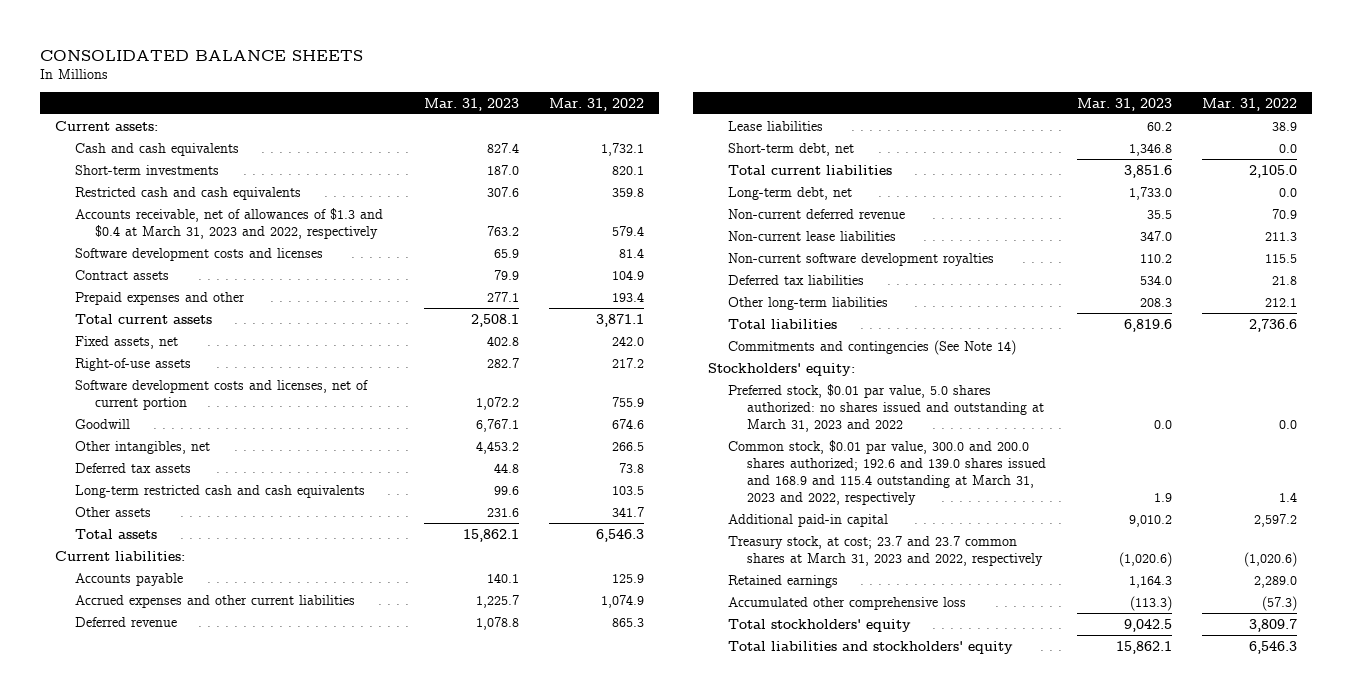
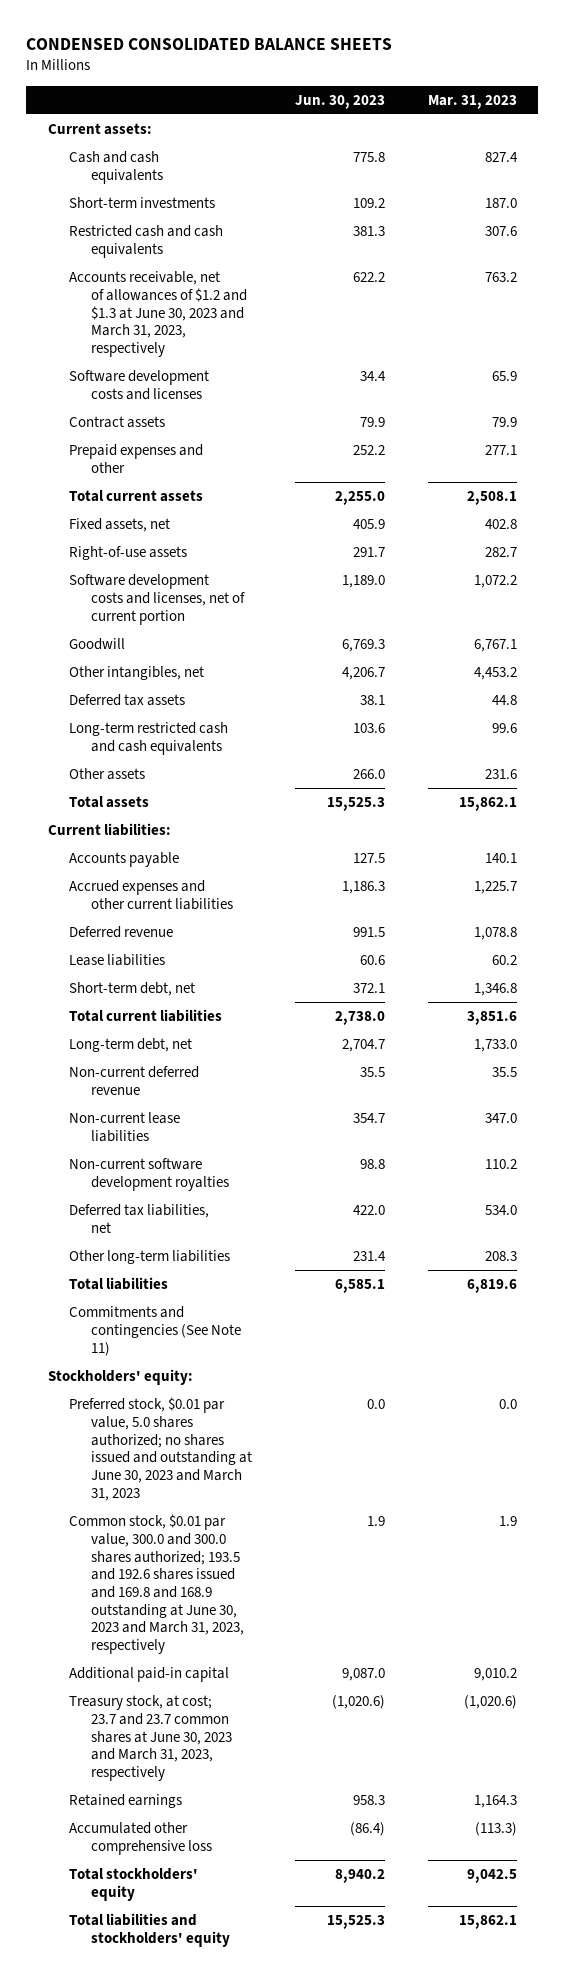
[39,49,363,61] CONSOLIDATED BALANCE SHEETS -> [26,37,393,50] CONDENSED CONSOLIDATED BALANCE SHEETS
[548,97,644,111] Mar. 31, 2022 -> none
none -> [295,94,386,109] Jun. 30, 2023
[74,207,383,239] Accounts receivable, net of allowances of $1.3 and $0.4 at March 31, 2023 and 2022, respectively -> [69,271,248,357] Accounts receivable, net of allowances of $1.2 and $1.3 at June 30, 2023 and March 31, 2023, respectively
[727,274,864,285] Deferred tax liabilities -> [69,1204,210,1233] Deferred tax liabilities, net
[727,339,1016,355] Commitments and contingencies (See Note 14) -> [69,1306,242,1356] Commitments and contingencies (See Note 11)
[727,383,1045,432] Preferred stock, $0.01 par value, 5.0 shares authorized: no shares issued and outstanding at March 31, 2023 and 2022 -> [69,1397,253,1501] Preferred stock, $0.01 par value, 5.0 shares authorized; no shares issued and outstanding at June 30, 2023 and March 31, 2023
[727,439,1047,505] Common stock, $0.01 par value, 300.0 and 200.0 shares authorized; 192.6 and 139.0 shares issued and 168.9 and 115.4 outstanding at March 31, 2023 and 2022, respectively -> [69,1514,245,1655] Common stock, $0.01 par value, 300.0 and 300.0 shares authorized; 193.5 and 192.6 shares issued and 169.8 and 168.9 outstanding at June 30, 2023 and March 31, 2023, respectively
[727,535,1044,566] Treasury stock, at cost; 23.7 and 23.7 common shares at March 31, 2023 and 2022, respectively -> [69,1695,233,1781] Treasury stock, at cost; 23.7 and 23.7 common shares at June 30, 2023 and March 31, 2023, respectively

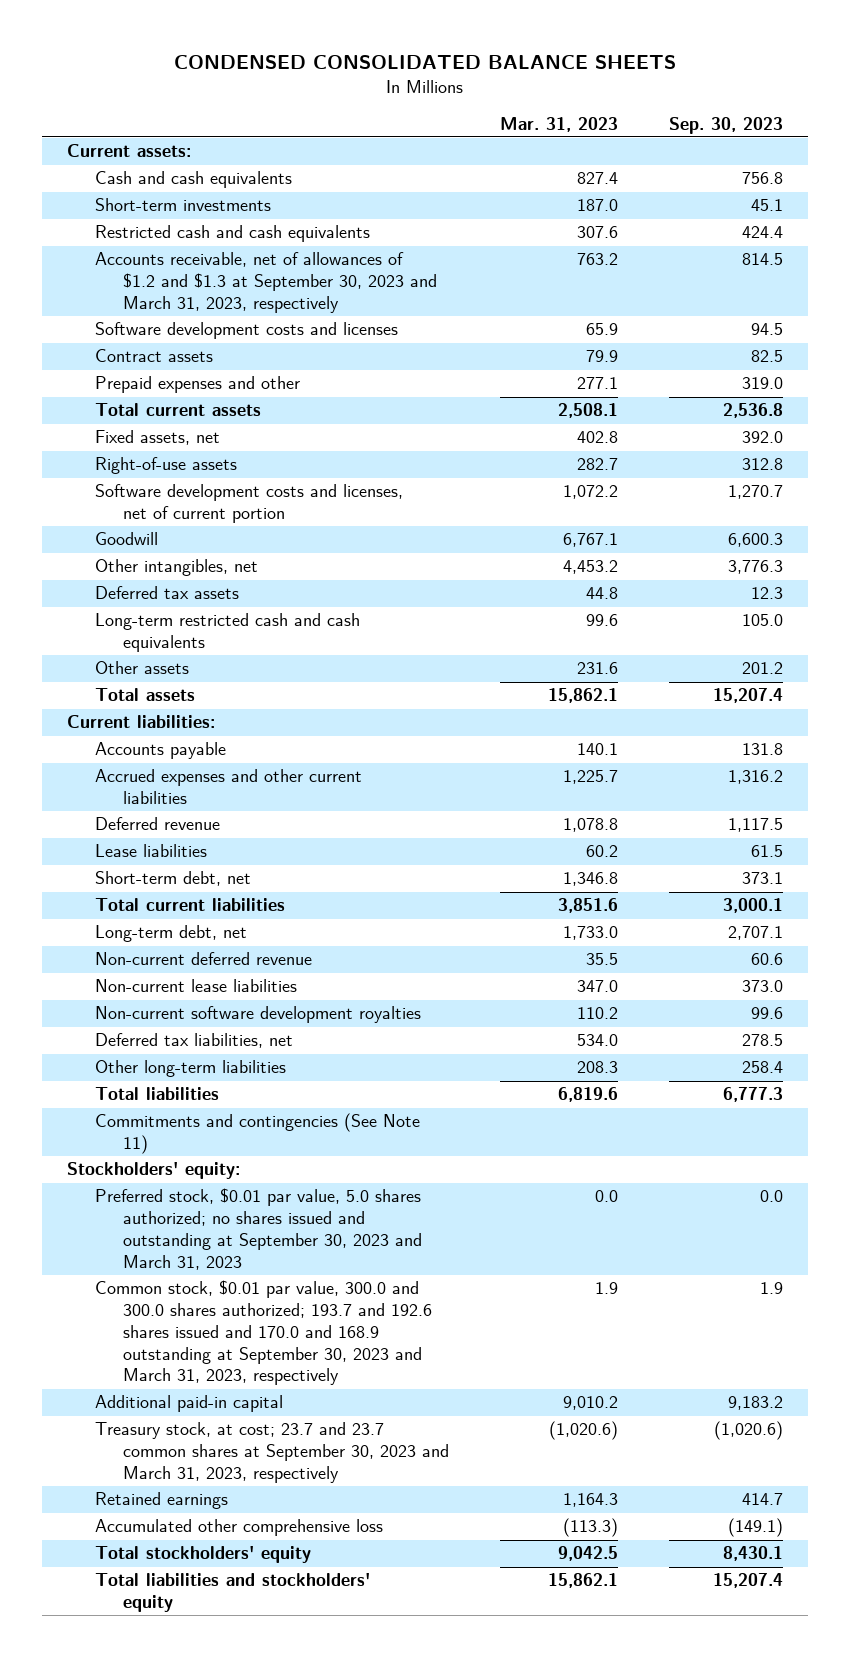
[295,94,386,109] Jun. 30, 2023 -> none
none -> [668,116,783,134] Sep. 30, 2023
[69,271,248,357] Accounts receivable, net of allowances of $1.2 and $1.3 at June 30, 2023 and March 31, 2023, respectively -> [95,252,437,313] Accounts receivable, net of allowances of $1.2 and $1.3 at September 30, 2023 and March 31, 2023, respectively
[69,1397,253,1501] Preferred stock, $0.01 par value, 5.0 shares authorized; no shares issued and outstanding at June 30, 2023 and March 31, 2023 -> [95,1188,422,1270] Preferred stock, $0.01 par value, 5.0 shares authorized; no shares issued and outstanding at September 30, 2023 and March 31, 2023
[69,1514,245,1655] Common stock, $0.01 par value, 300.0 and 300.0 shares authorized; 193.5 and 192.6 shares issued and 169.8 and 168.9 outstanding at June 30, 2023 and March 31, 2023, respectively -> [95,1280,432,1386] Common stock, $0.01 par value, 300.0 and 300.0 shares authorized; 193.7 and 192.6 shares issued and 170.0 and 168.9 outstanding at September 30, 2023 and March 31, 2023, respectively
[69,1695,233,1781] Treasury stock, at cost; 23.7 and 23.7 common shares at June 30, 2023 and March 31, 2023, respectively -> [95,1422,449,1483] Treasury stock, at cost; 23.7 and 23.7 common shares at September 30, 2023 and March 31, 2023, respectively

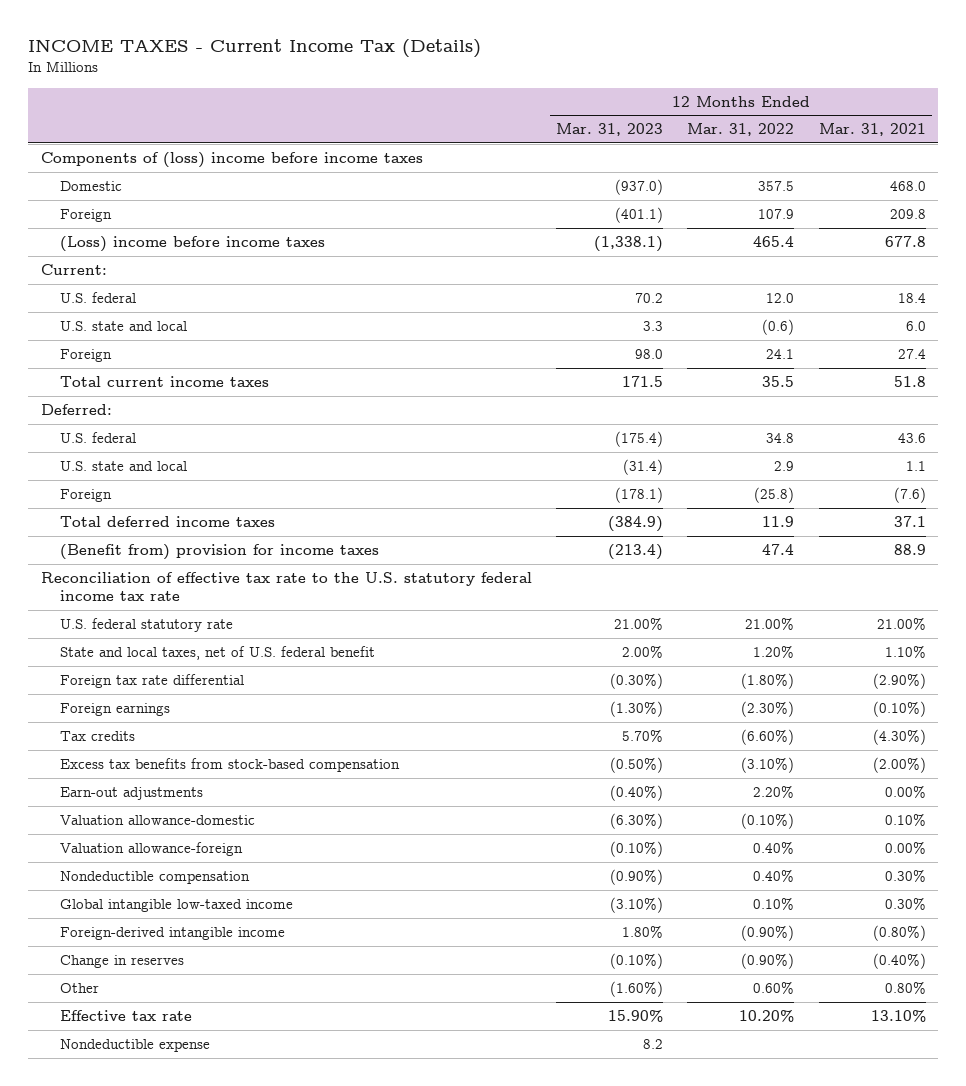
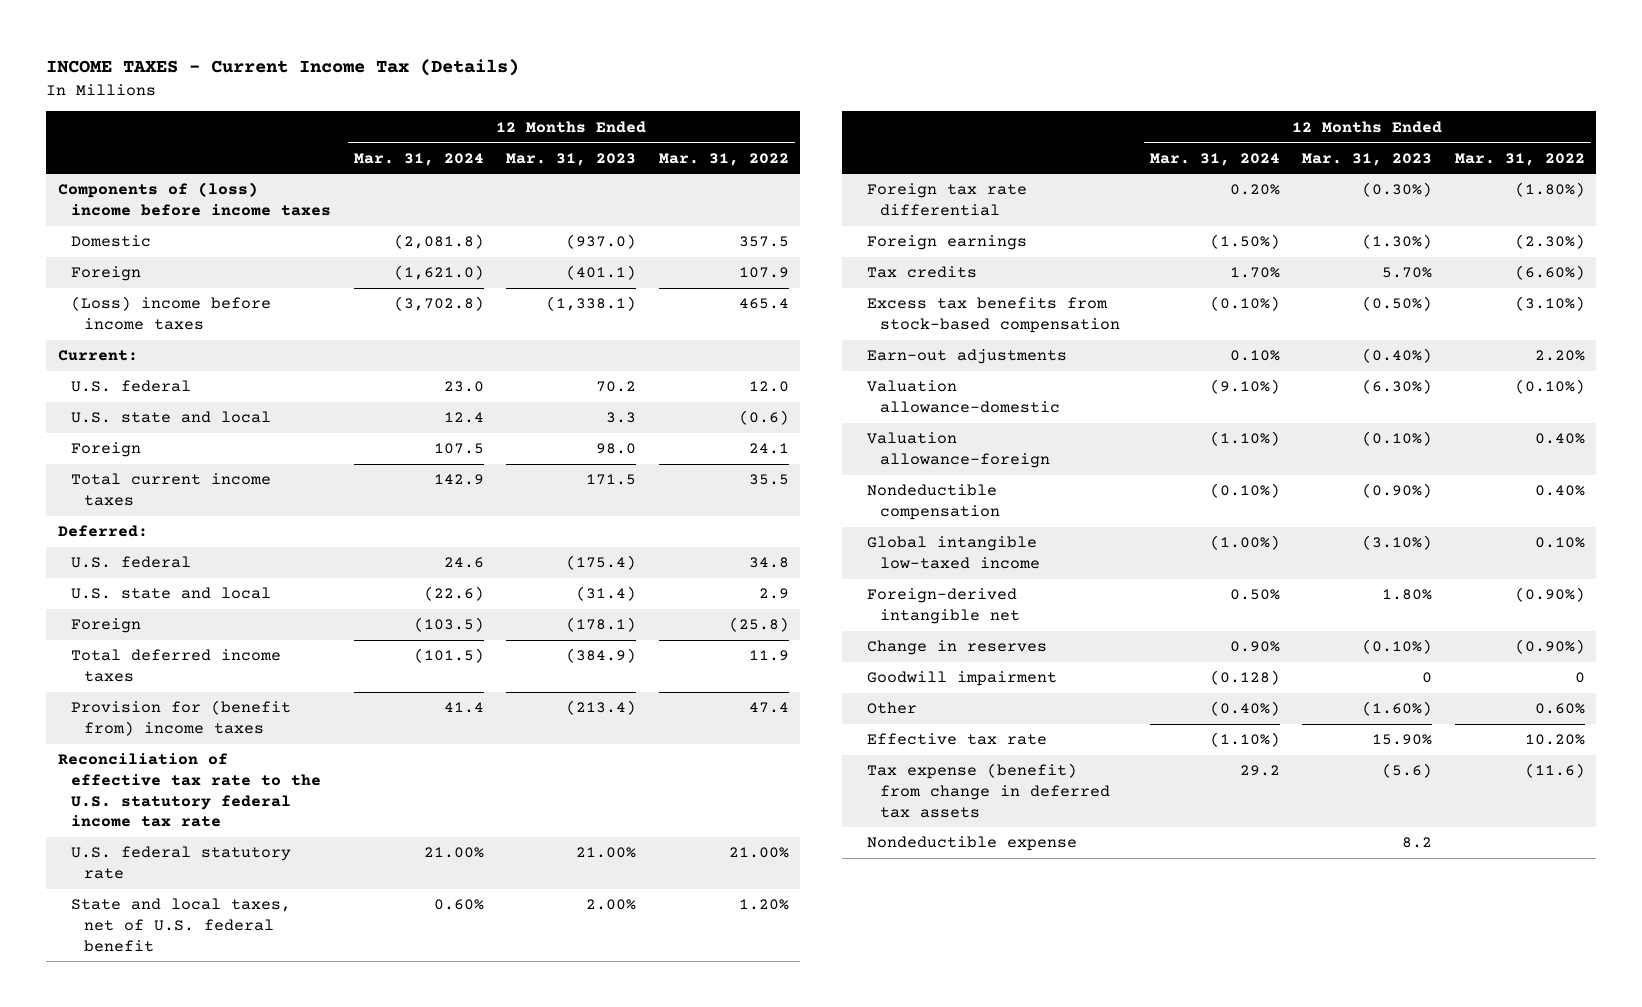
[818,123,926,137] Mar. 31, 2021 -> none
none -> [353,152,484,166] Mar. 31, 2024
[59,544,379,561] (Benefit from) provision for income taxes -> [70,700,291,737] Provision for (benefit from) income taxes
[59,927,285,941] Foreign-derived intangible income -> [866,588,1021,625] Foreign-derived intangible net
none -> [866,671,1057,687] Goodwill impairment
none -> [866,763,1111,818] Tax expense (benefit) from change in deferred tax assets

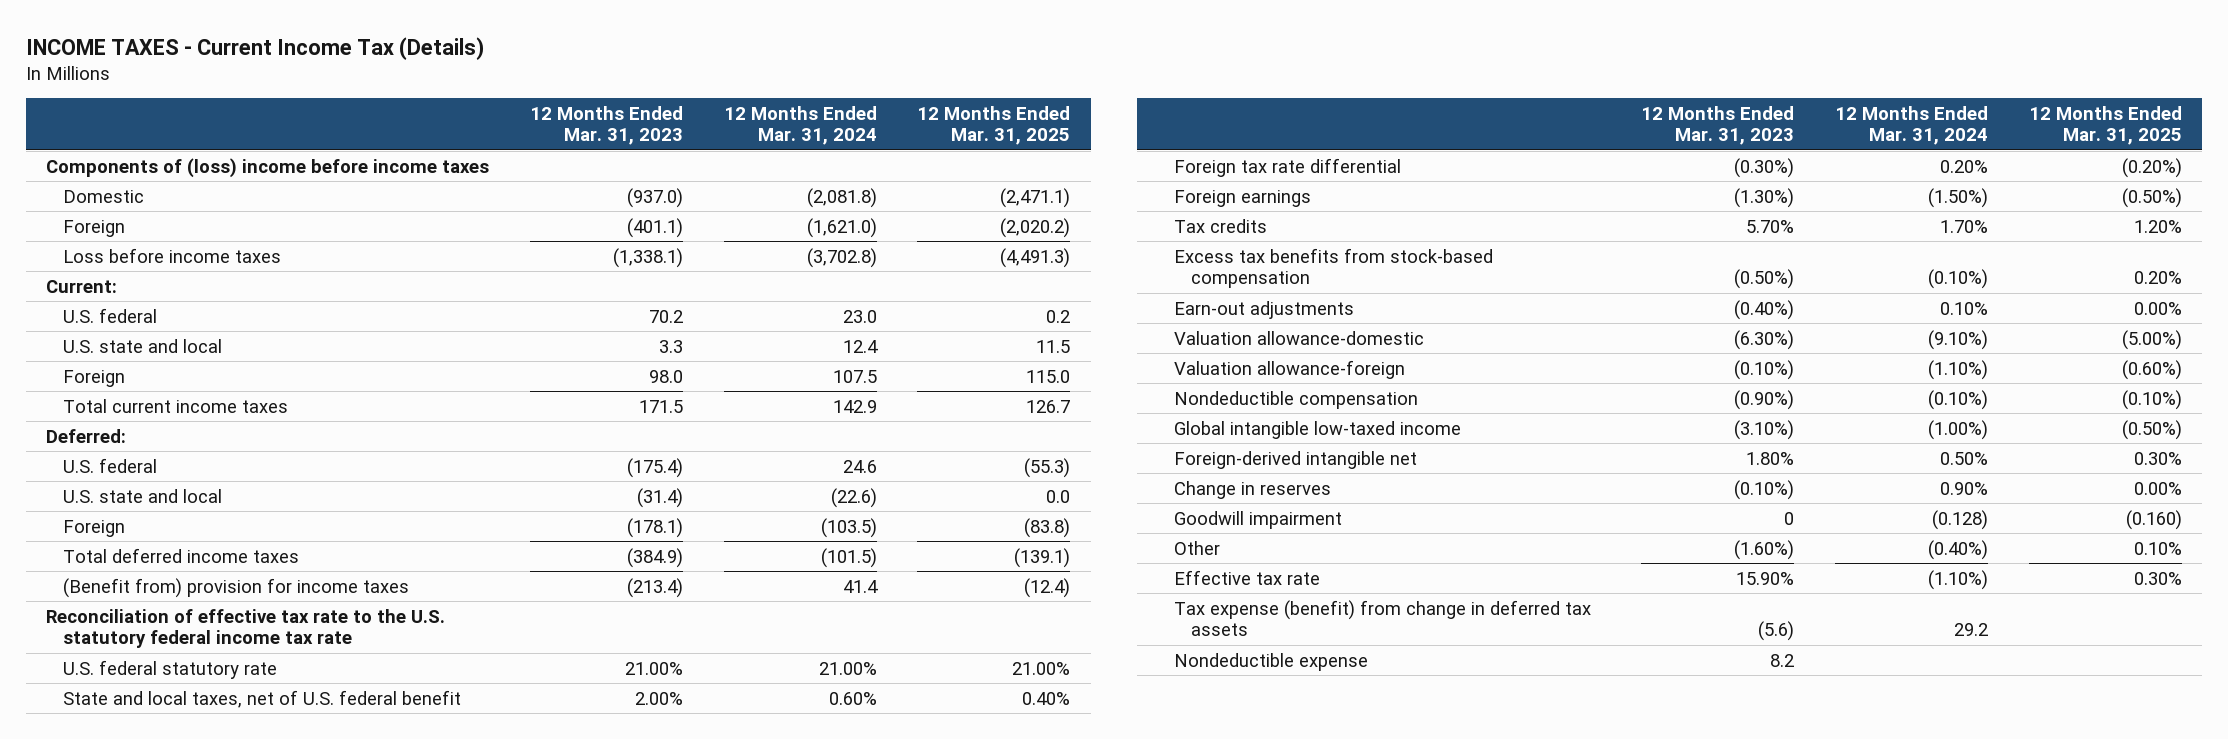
[659,152,790,166] Mar. 31, 2022 -> none
none -> [917,106,1071,146] 12 Months Ended Mar. 31, 2025
[70,296,271,331] (Loss) income before income taxes -> [62,247,281,263] Loss before income taxes
[70,700,291,737] Provision for (benefit from) income taxes -> [62,577,409,598] (Benefit from) provision for income taxes

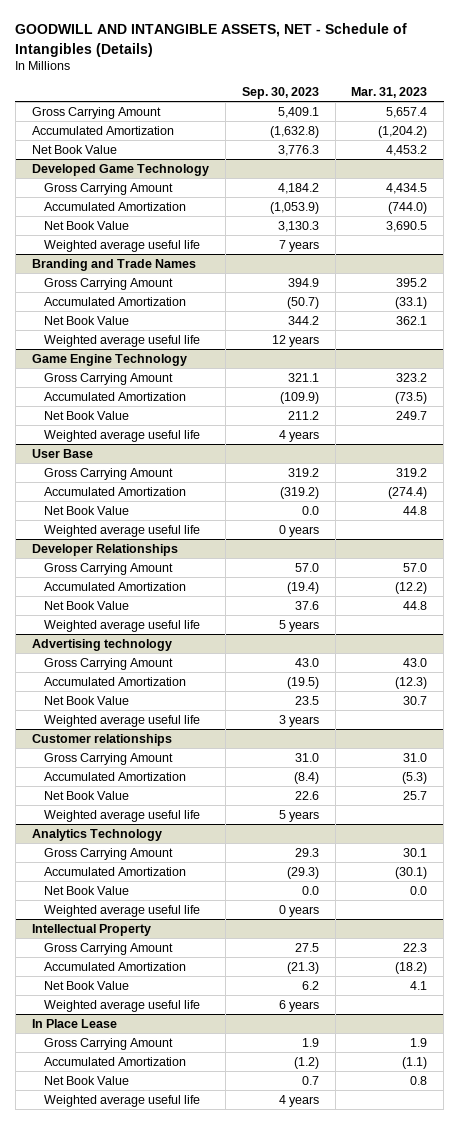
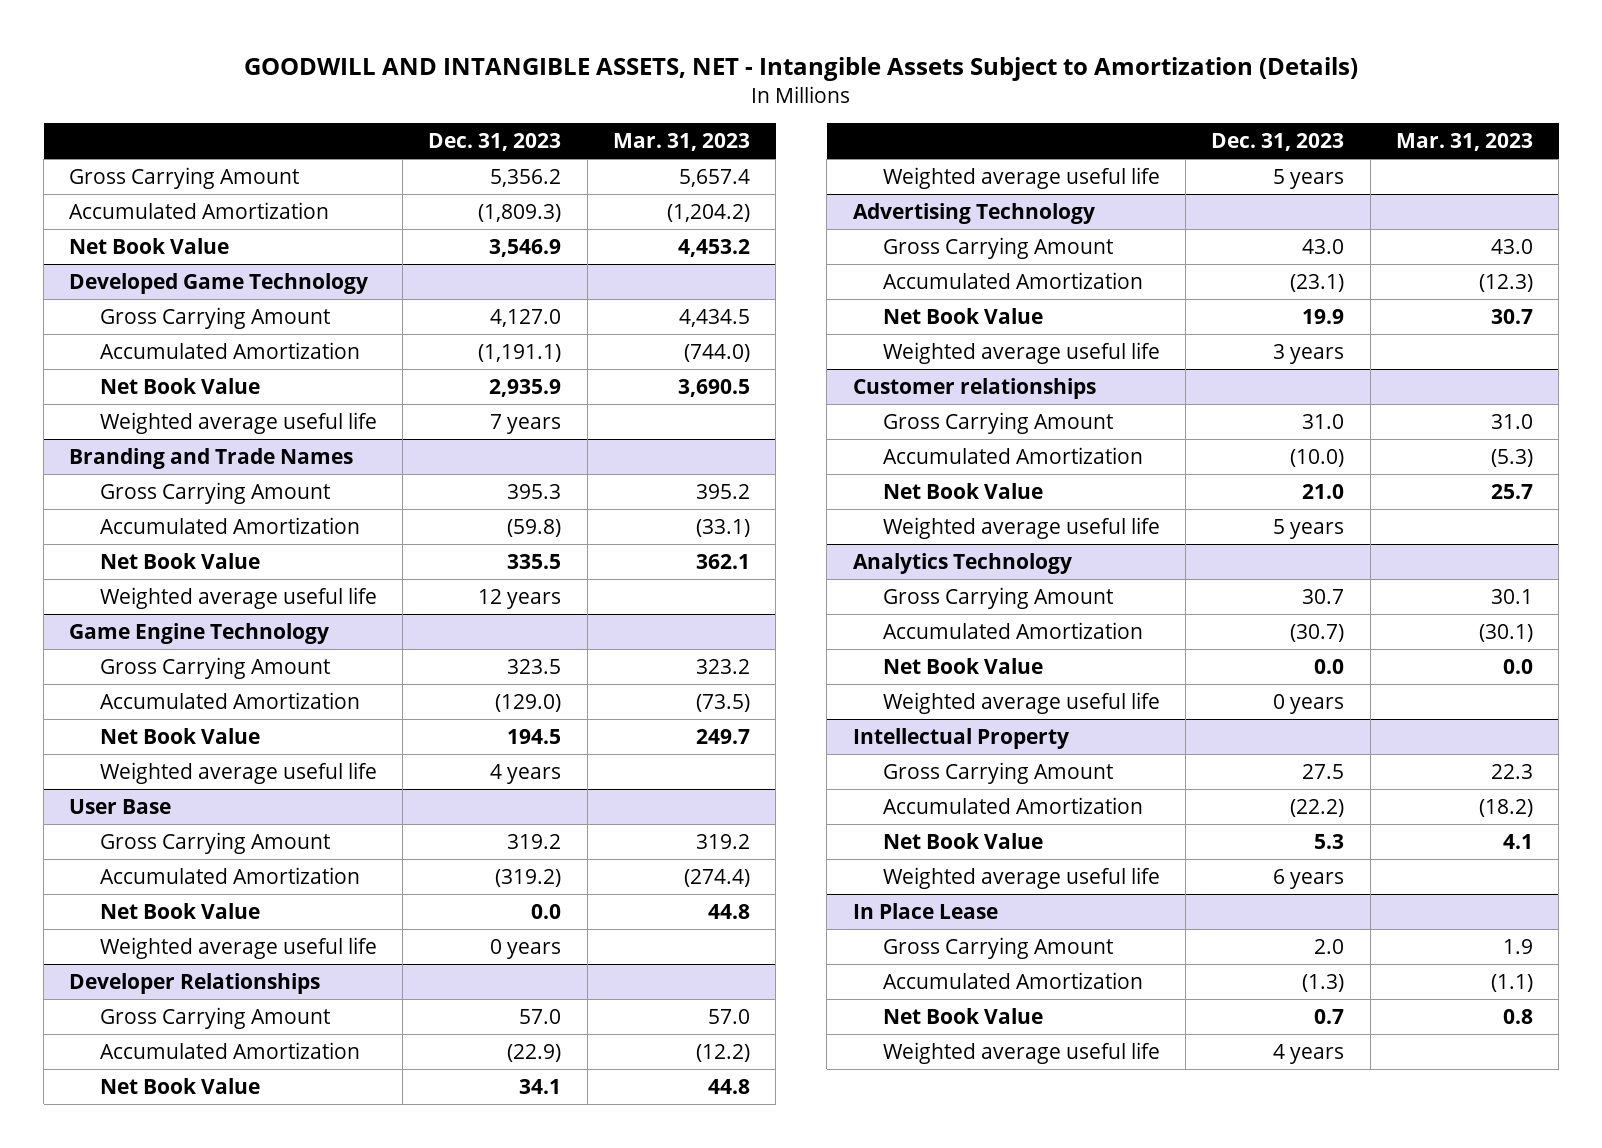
[15,23,408,57] GOODWILL AND INTANGIBLE ASSETS, NET - Schedule of Intangibles (Details) -> [244,57,1359,82] GOODWILL AND INTANGIBLE ASSETS, NET - Intangible Assets Subject to Amortization (Details)
[241,87,319,100] Sep. 30, 2023 -> none
none -> [428,133,562,152] Dec. 31, 2023
[31,638,172,651] Advertising technology -> [852,202,1095,224] Advertising Technology

